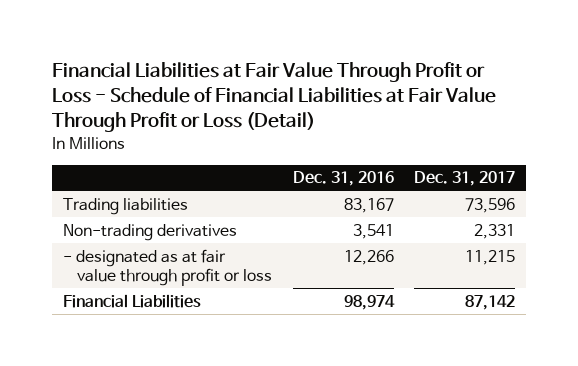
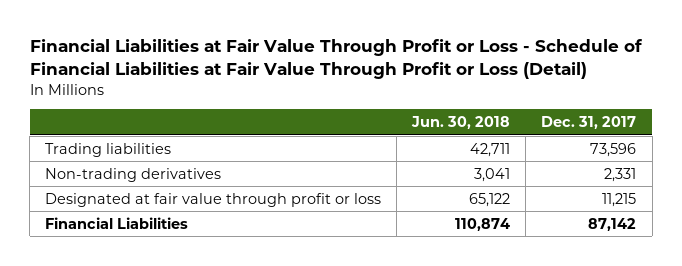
[292,171,394,187] Dec. 31, 2016 -> none
none -> [411,116,511,130] Jun. 30, 2018
[62,248,272,286] - designated as at fair value through profit or loss -> [45,192,382,207] Designated at fair value through profit or loss

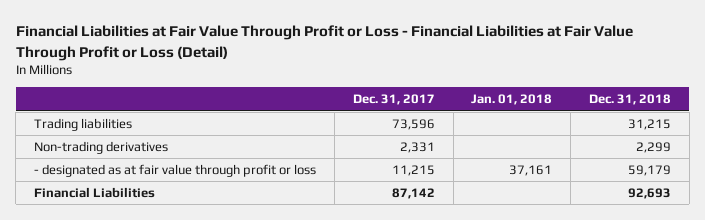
[29,39,643,79] Financial Liabilities at Fair Value Through Profit or Loss - Schedule of Financial Liabilities at Fair Value Through Profit or Loss (Detail) -> [15,25,633,61] Financial Liabilities at Fair Value Through Profit or Loss - Financial Liabilities at Fair Value Through Profit or Loss (Detail)
[411,116,511,130] Jun. 30, 2018 -> none
none -> [471,94,553,106] Jan. 01, 2018
none -> [589,94,672,106] Dec. 31, 2018
[45,192,382,207] Designated at fair value through profit or loss -> [34,163,317,177] - designated as at fair value through profit or loss

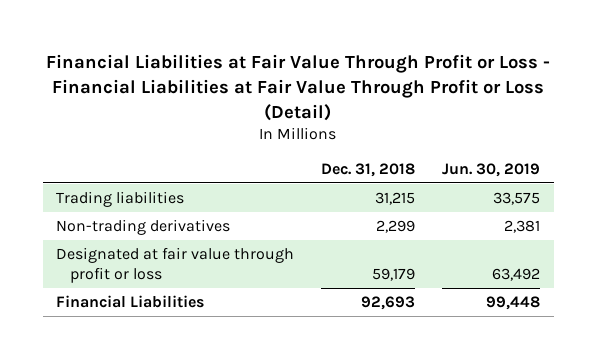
[352,94,435,106] Dec. 31, 2017 -> none
[471,94,553,106] Jan. 01, 2018 -> none
none -> [442,163,541,178] Jun. 30, 2019
[34,163,317,177] - designated as at fair value through profit or loss -> [56,246,295,284] Designated at fair value through profit or loss

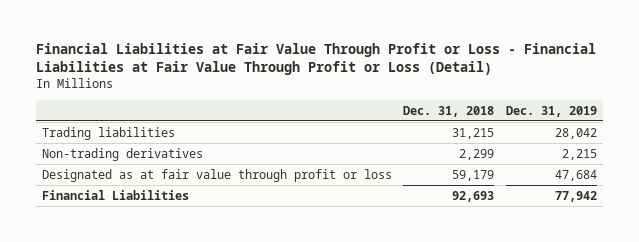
[442,163,541,178] Jun. 30, 2019 -> none
none -> [506,105,598,117] Dec. 31, 2019
[56,246,295,284] Designated at fair value through profit or loss -> [41,168,392,182] Designated as at fair value through profit or loss

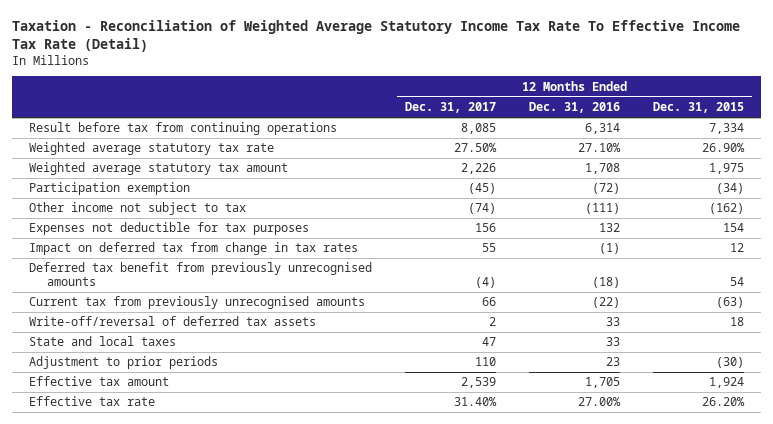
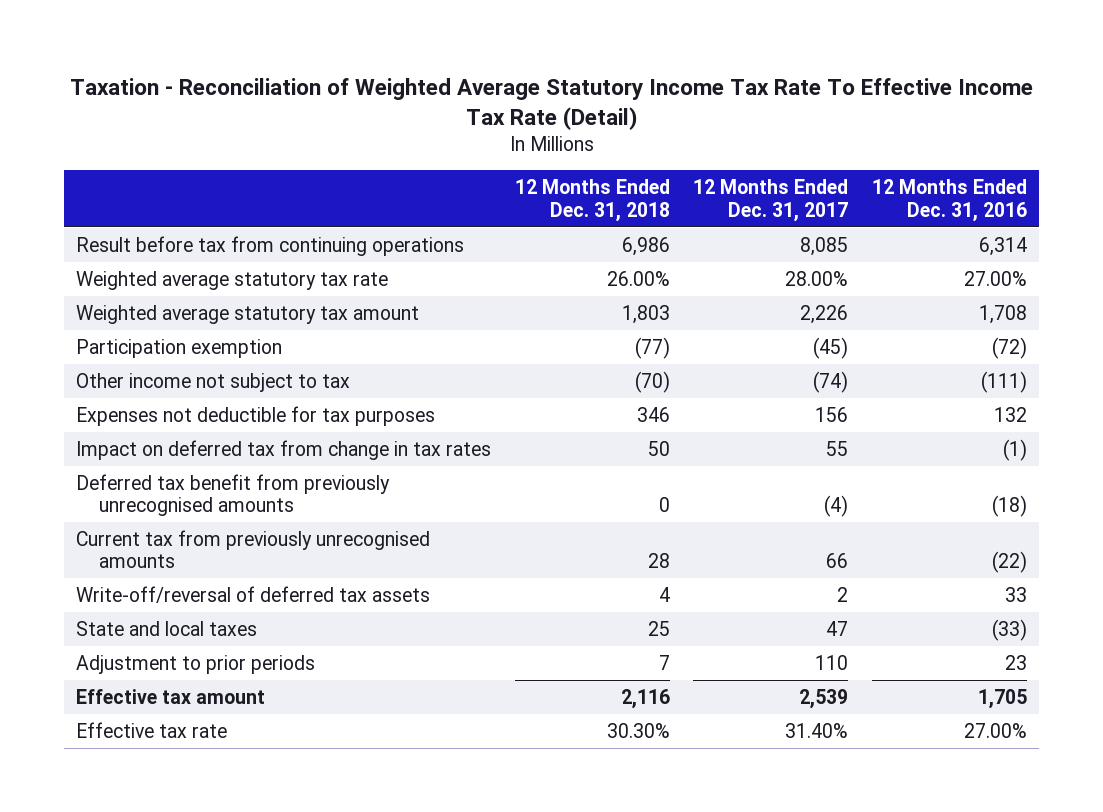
[653,102,745,114] Dec. 31, 2015 -> none
none -> [514,179,670,222] 12 Months Ended Dec. 31, 2018
[453,143,497,153] 27.50% -> [785,270,849,286] 28.00%
[578,143,622,153] 27.10% -> [964,270,1028,286] 27.00%
[606,337,621,347] 33 -> [992,618,1028,641] (33)

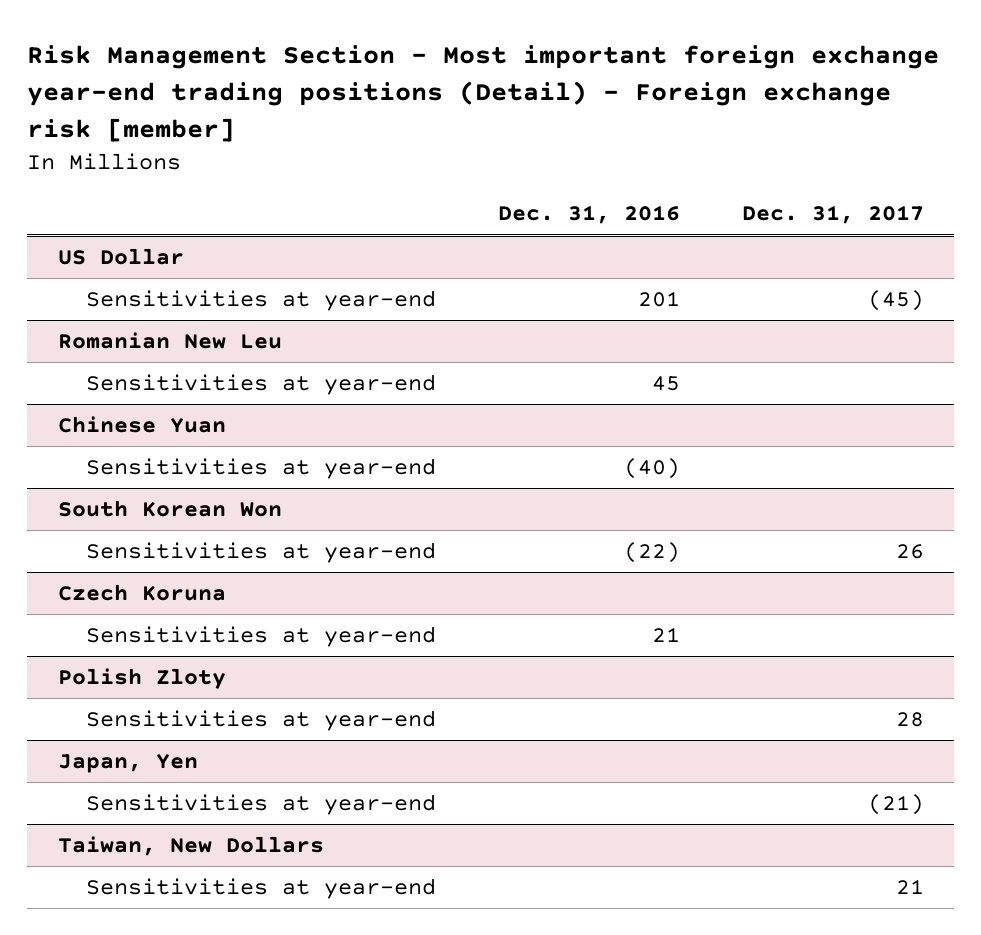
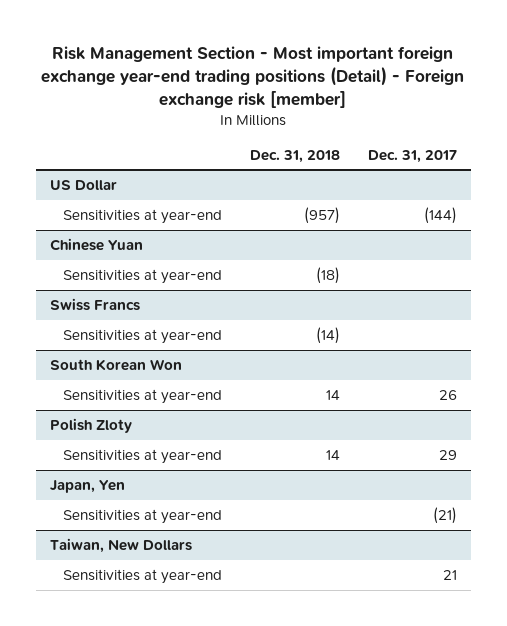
[497,205,680,225] Dec. 31, 2016 -> none
none -> [250,149,341,163] Dec. 31, 2018
[57,332,282,350] Romanian New Leu -> none
[86,374,437,396] Sensitivities at year-end -> none
[867,290,924,312] (45) -> [423,206,457,224] (144)
none -> [49,297,140,311] Swiss Francs
none -> [63,328,223,344] Sensitivities at year-end
[57,584,226,602] Czech Koruna -> none
[86,626,437,648] Sensitivities at year-end -> none
[895,712,924,728] 28 -> [438,449,457,460] 29

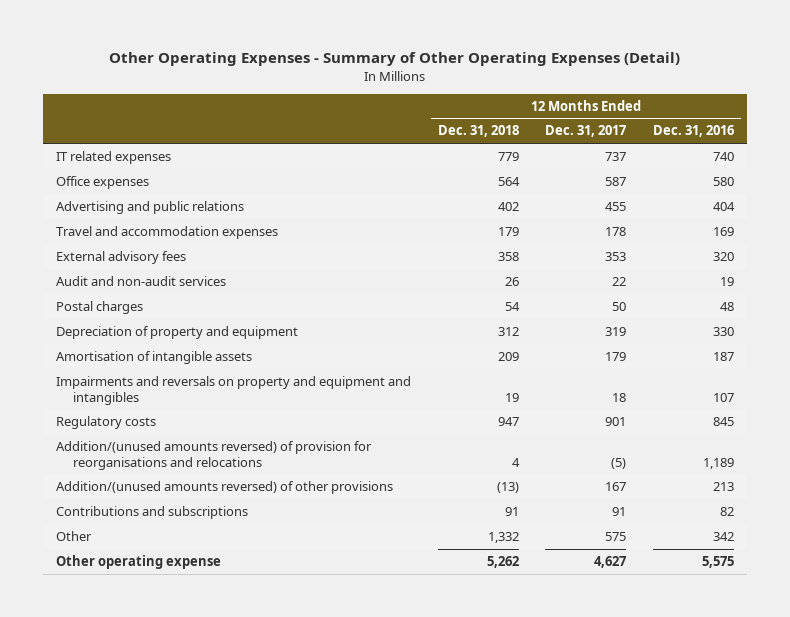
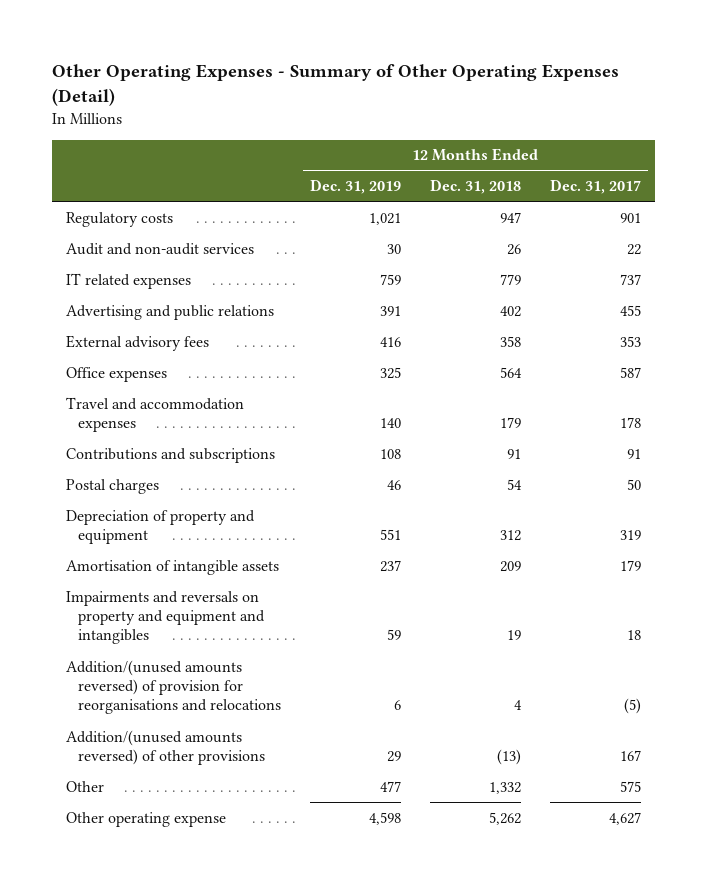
[652,125,734,138] Dec. 31, 2016 -> none
none -> [310,179,402,195] Dec. 31, 2019
[56,416,157,430] Regulatory costs -> [66,211,174,227] Regulatory costs
[56,276,227,287] Audit and non-audit services -> [66,242,255,255] Audit and non-audit services
[56,176,150,190] Office expenses -> [66,366,168,382] Office expenses
[56,226,279,240] Travel and accommodation expenses -> [66,396,245,432] Travel and accommodation expenses
[56,506,249,520] Contributions and subscriptions -> [66,447,276,463] Contributions and subscriptions

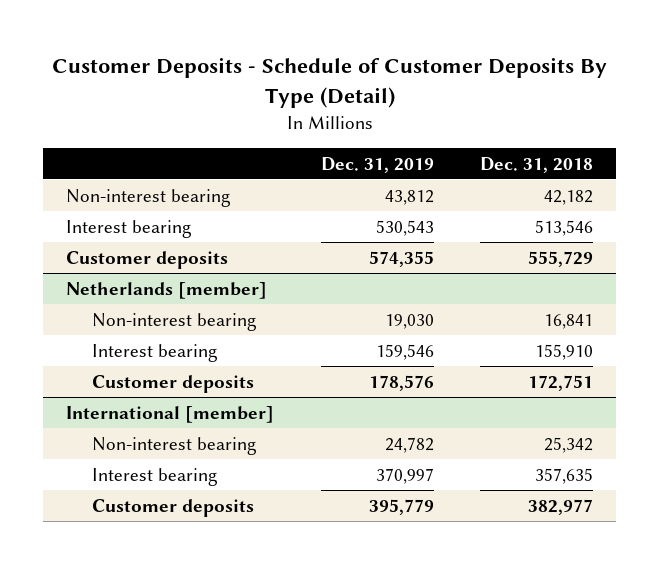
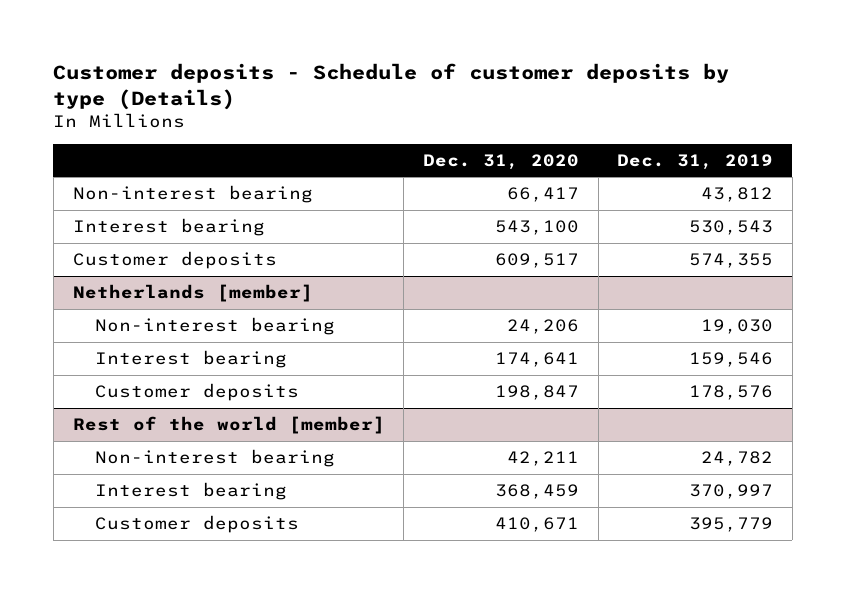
[51,56,607,108] Customer Deposits - Schedule of Customer Deposits By Type (Detail) -> [53,63,730,110] Customer deposits - Schedule of customer deposits by type (Details)
[479,156,593,173] Dec. 31, 2018 -> none
none -> [422,153,579,170] Dec. 31, 2020
[66,405,275,423] International [member] -> [72,416,385,435] Rest of the world [member]

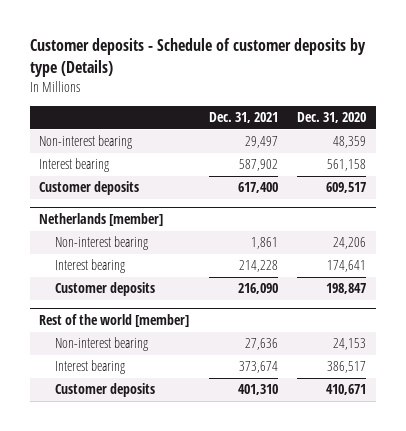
[617,153,774,170] Dec. 31, 2019 -> none
none -> [208,112,278,124] Dec. 31, 2021
[506,187,579,203] 66,417 -> [333,136,367,149] 48,359
[494,220,579,236] 543,100 -> [327,159,367,172] 561,158
[506,451,579,467] 42,211 -> [333,338,367,351] 24,153
[494,484,579,500] 368,459 -> [327,361,367,374] 386,517

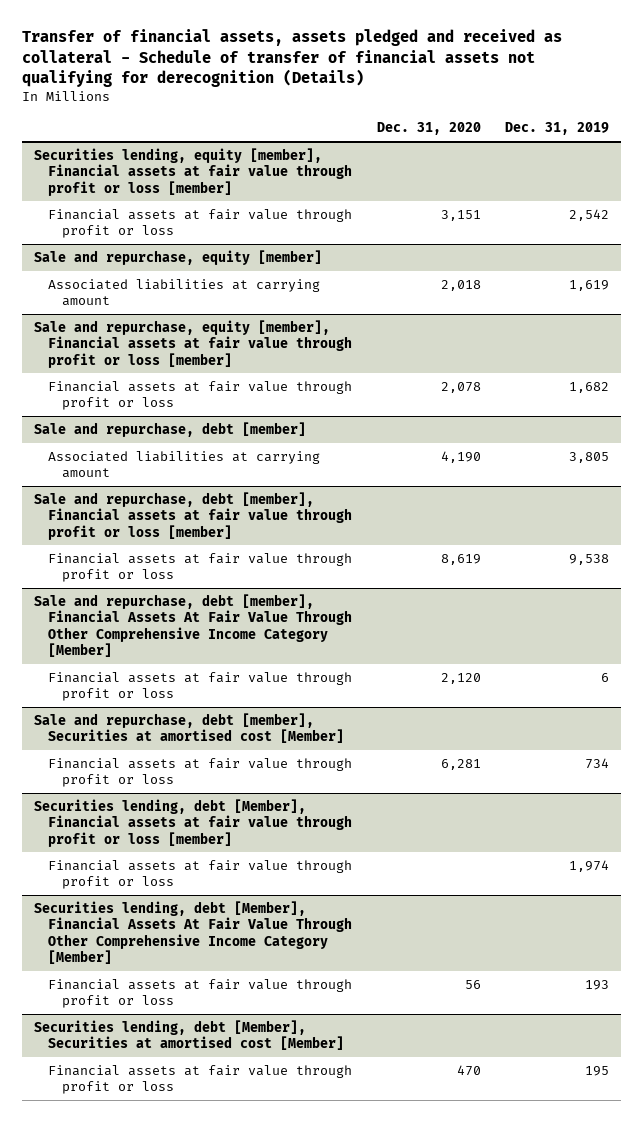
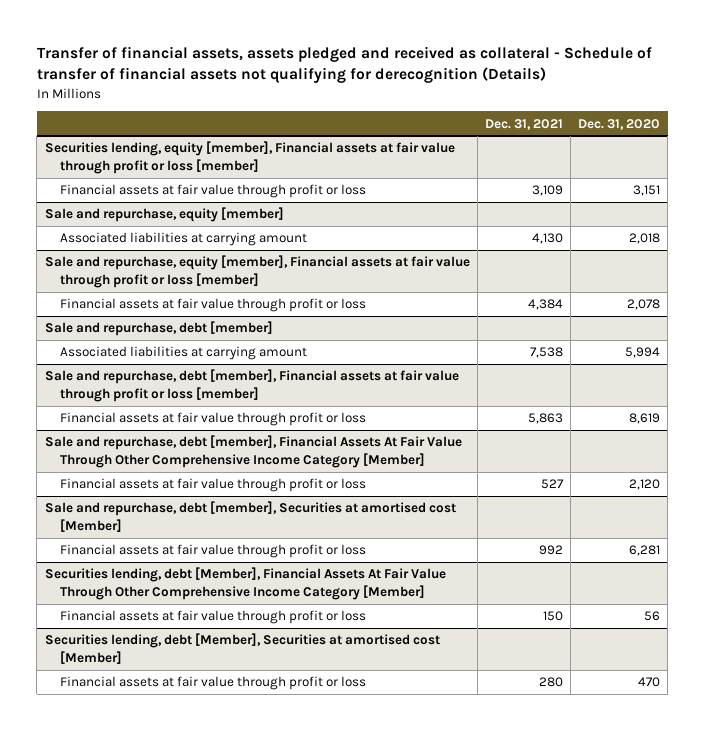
[505,122,610,136] Dec. 31, 2019 -> none
none -> [484,118,563,130] Dec. 31, 2021
[440,450,481,463] 4,190 -> [624,347,660,359] 5,994
[34,798,353,847] Securities lending, debt [Member], Financial assets at fair value through profit or loss [member] -> none
[48,859,353,890] Financial assets at fair value through profit or loss -> none

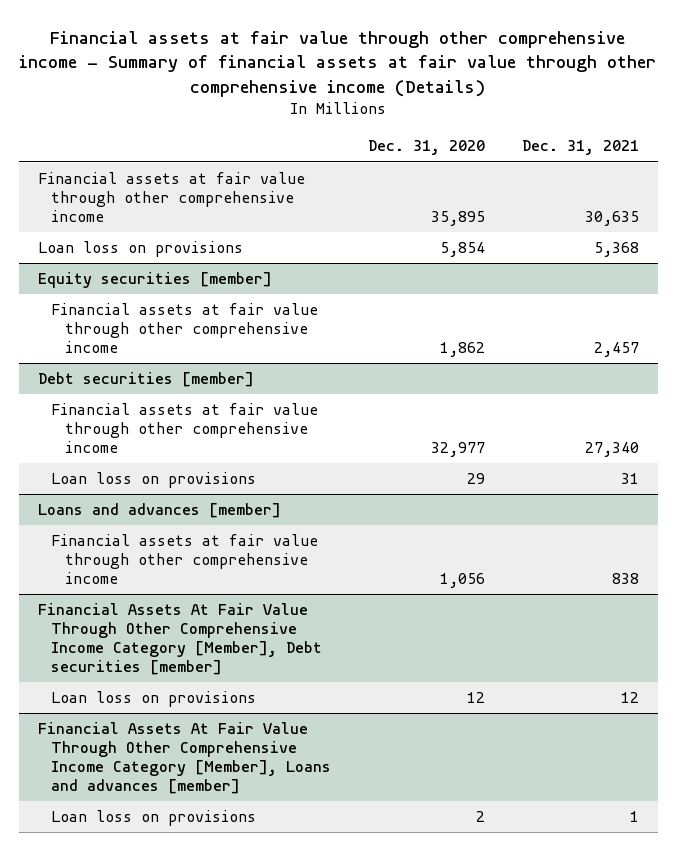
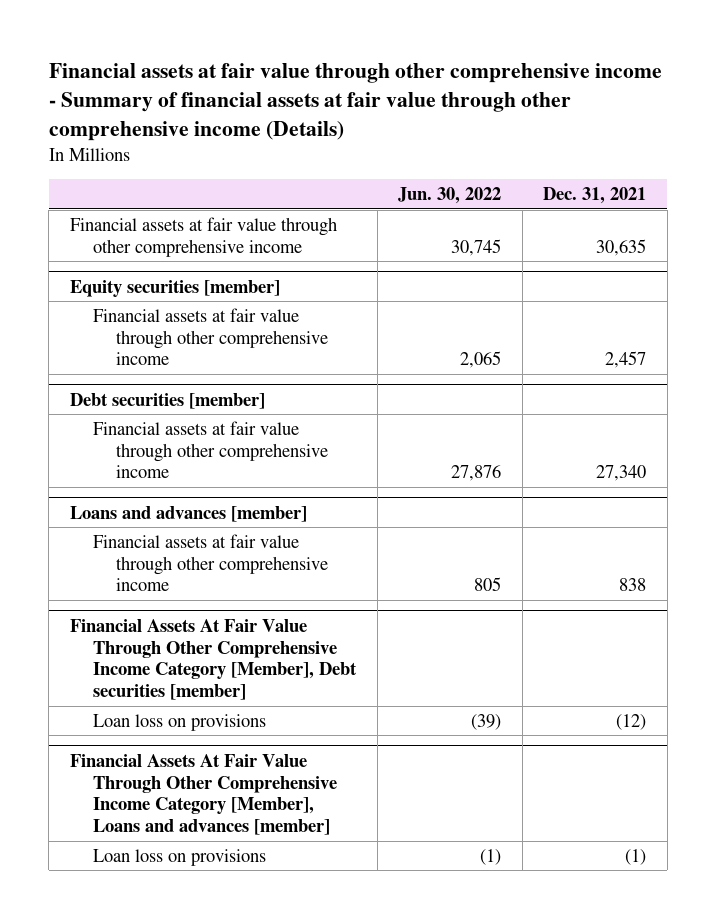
[368,140,486,156] Dec. 31, 2020 -> none
none -> [398,187,502,205] Jun. 30, 2022
[37,241,243,258] Loan loss on provisions -> none
[51,472,257,489] Loan loss on provisions -> none
[621,692,640,704] 12 -> [616,713,647,730] (12)
[630,811,640,823] 1 -> [625,848,647,865] (1)

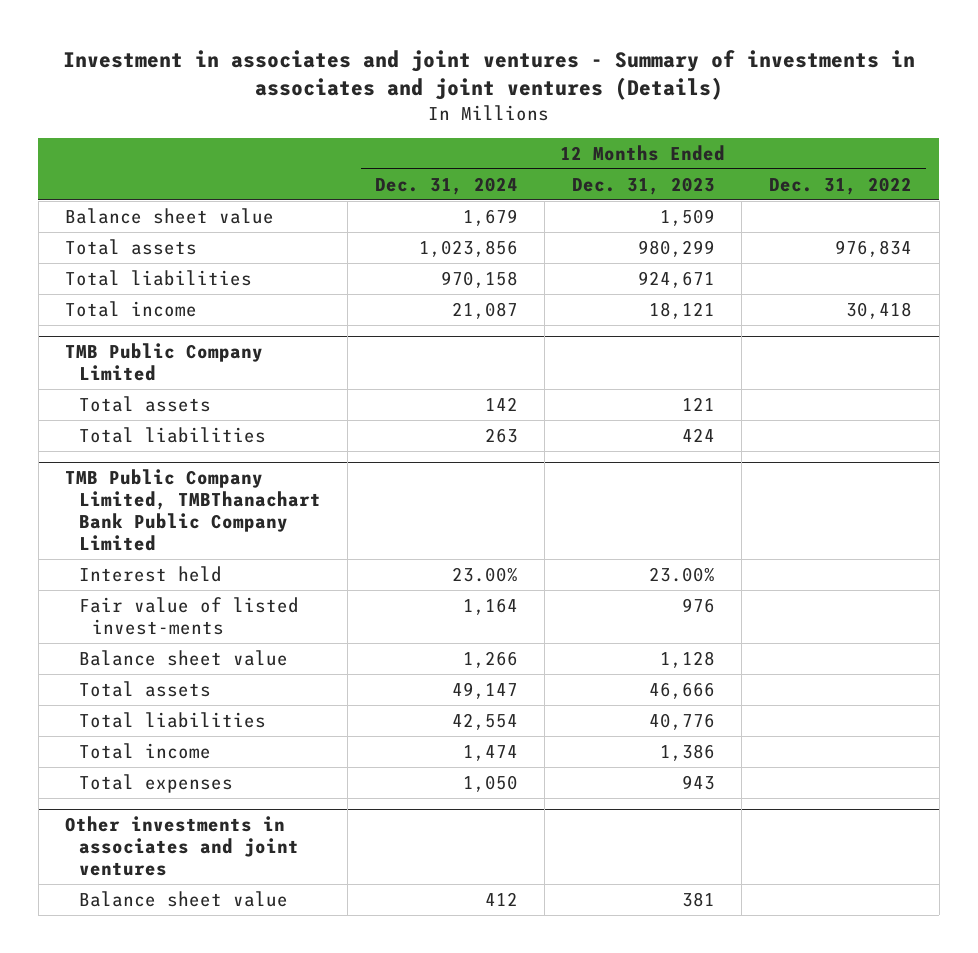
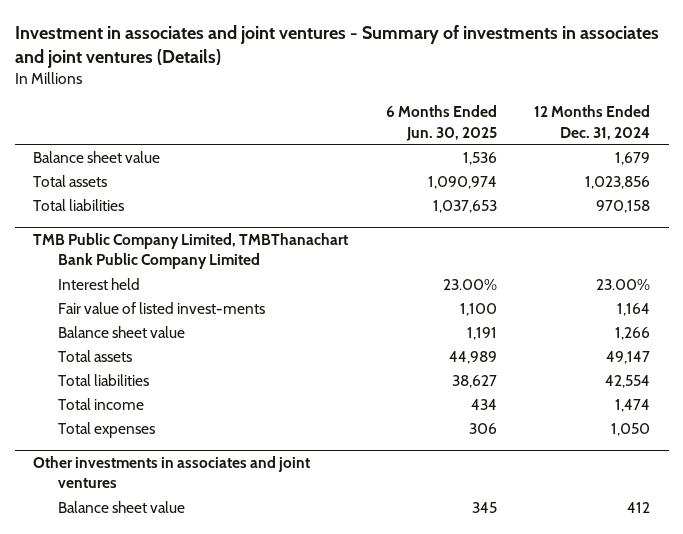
[571,176,715,195] Dec. 31, 2023 -> none
[769,176,913,195] Dec. 31, 2022 -> none
none -> [385,105,497,141] 6 Months Ended Jun. 30, 2025
[65,300,198,317] Total income -> none
[65,342,264,382] TMB Public Company Limited -> none
[78,395,211,412] Total assets -> none
[78,426,266,443] Total liabilities -> none

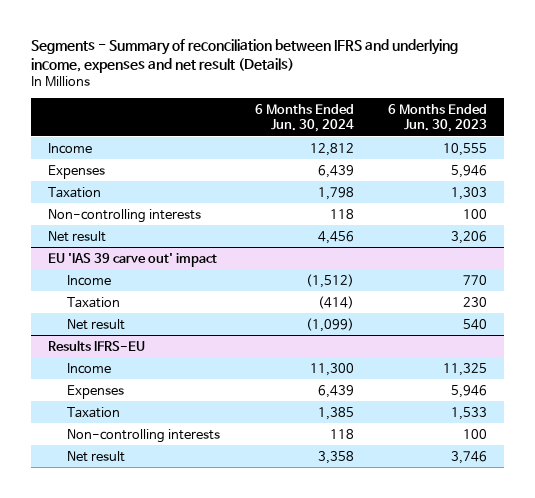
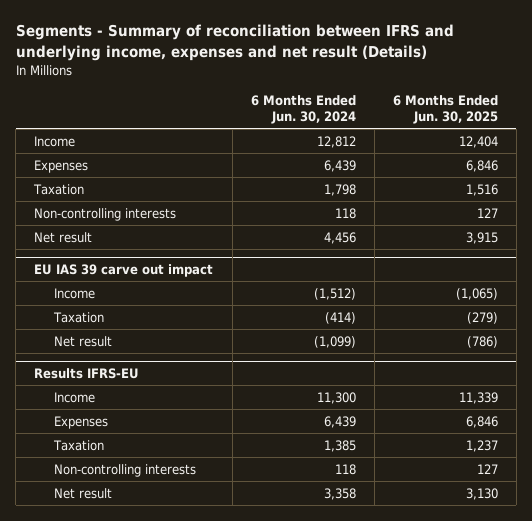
[387,103,487,133] 6 Months Ended Jun. 30, 2023 -> none
none -> [392,94,498,125] 6 Months Ended Jun. 30, 2025
[48,252,218,267] EU 'IAS 39 carve out' impact -> [34,264,214,278] EU IAS 39 carve out impact

